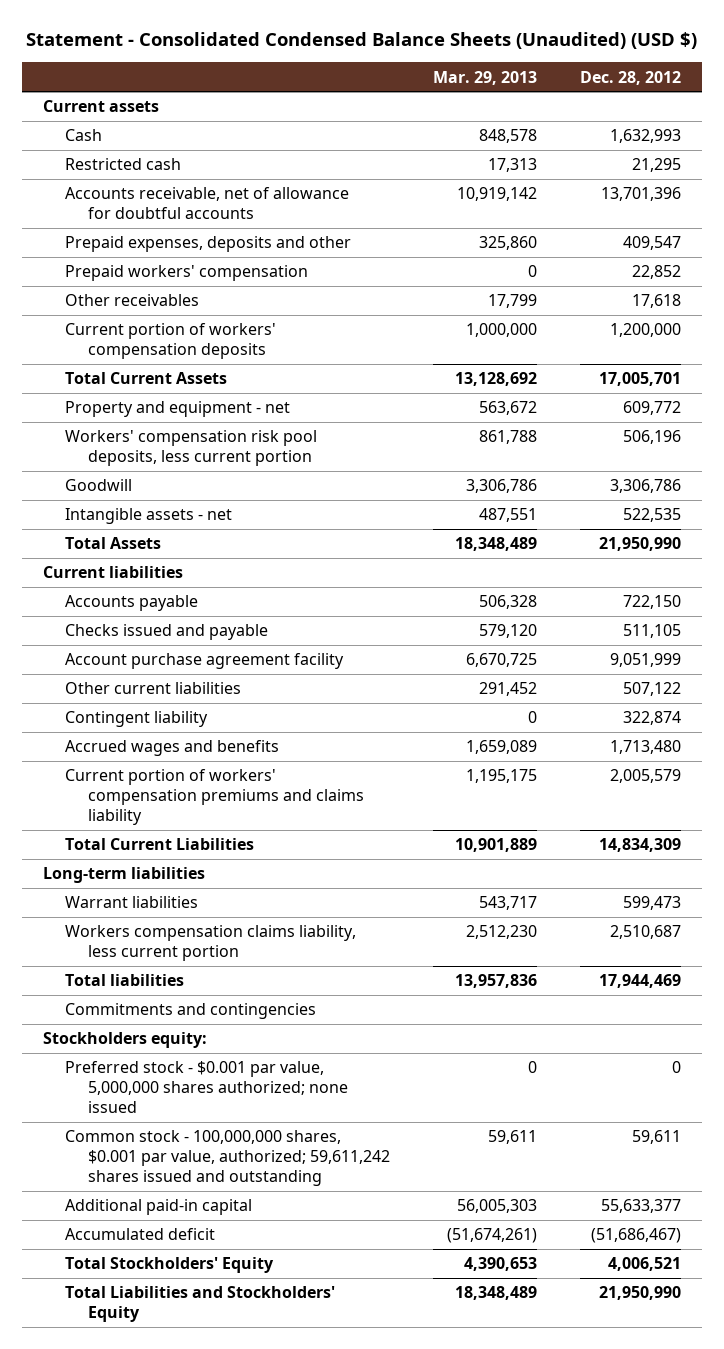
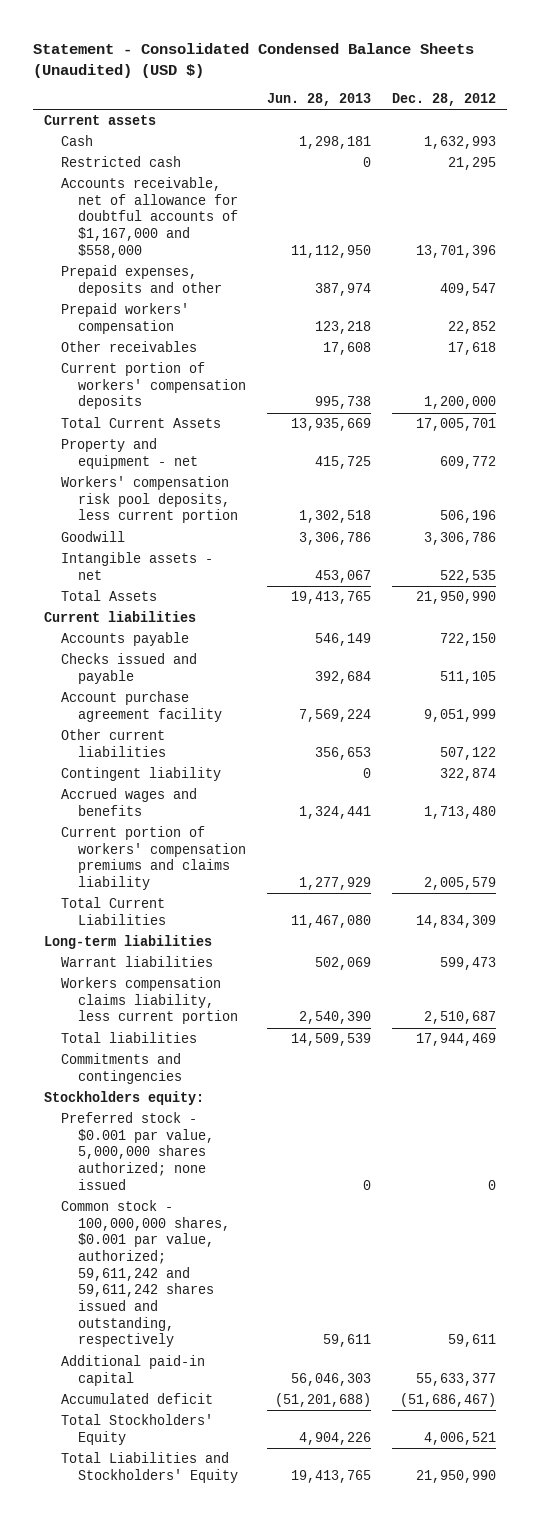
[432,70,537,85] Mar. 29, 2013 -> none
none -> [267,93,372,107] Jun. 28, 2013
[65,187,350,220] Accounts receivable, net of allowance for doubtful accounts -> [60,177,238,258] Accounts receivable, net of allowance for doubtful accounts of $1,167,000 and $558,000
[65,1130,390,1186] Common stock - 100,000,000 shares, $0.001 par value, authorized; 59,611,242 shares issued and outstanding -> [60,1200,230,1348] Common stock - 100,000,000 shares, $0.001 par value, authorized; 59,611,242 and 59,611,242 shares issued and outstanding, respectively

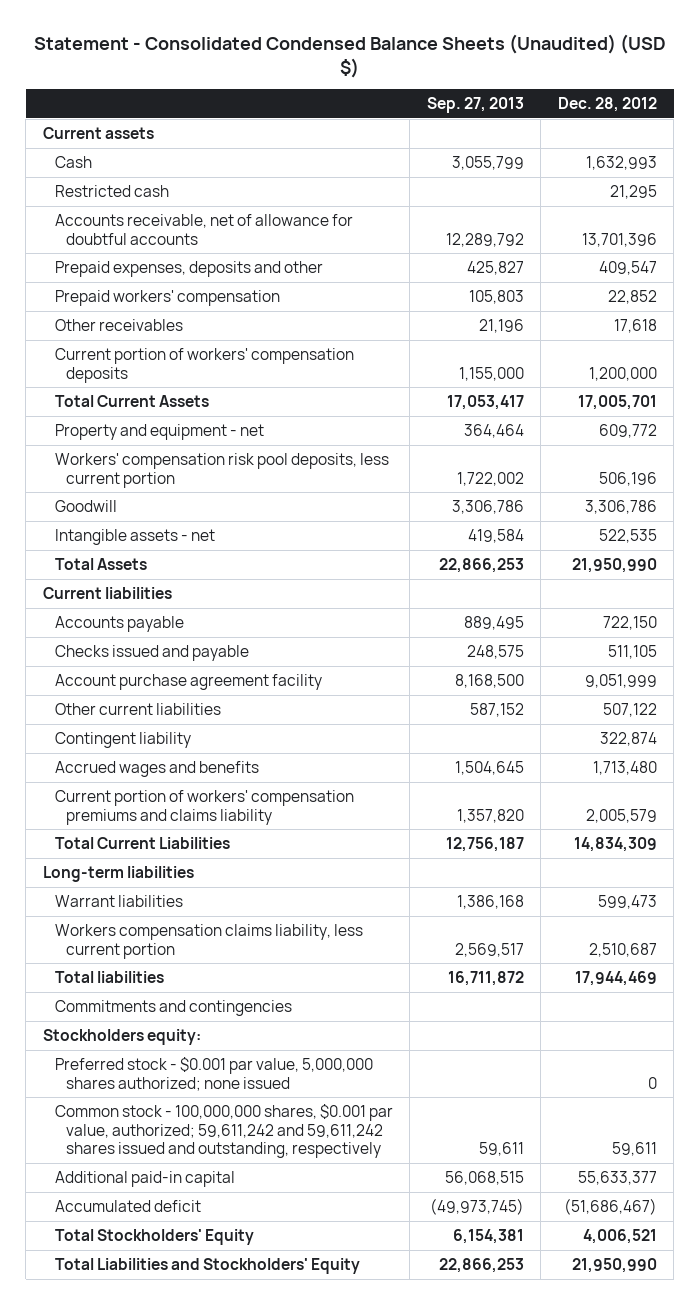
[267,93,372,107] Jun. 28, 2013 -> none
none -> [426,97,524,114] Sep. 27, 2013
[60,177,238,258] Accounts receivable, net of allowance for doubtful accounts of $1,167,000 and $558,000 -> [54,214,353,245] Accounts receivable, net of allowance for doubtful accounts

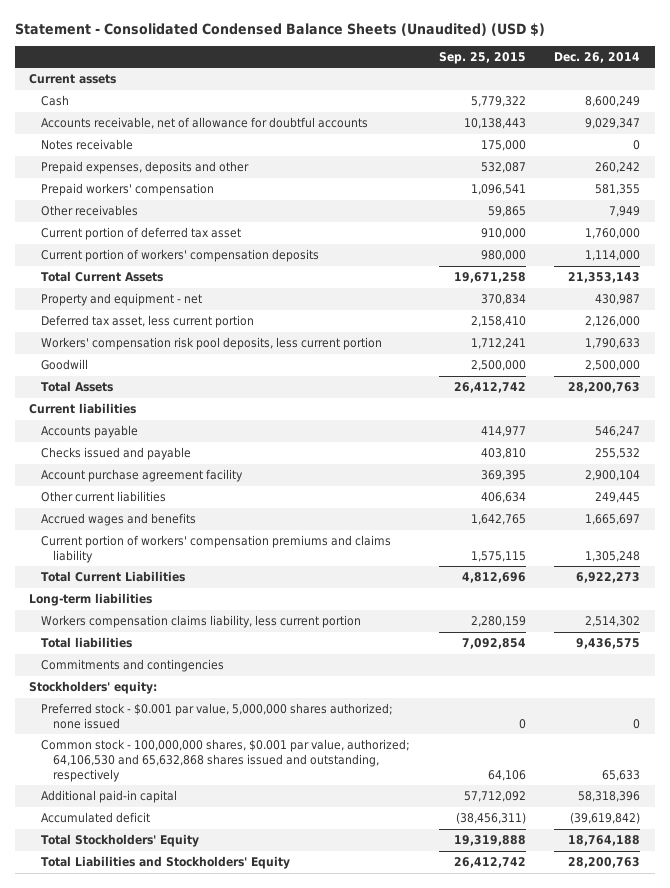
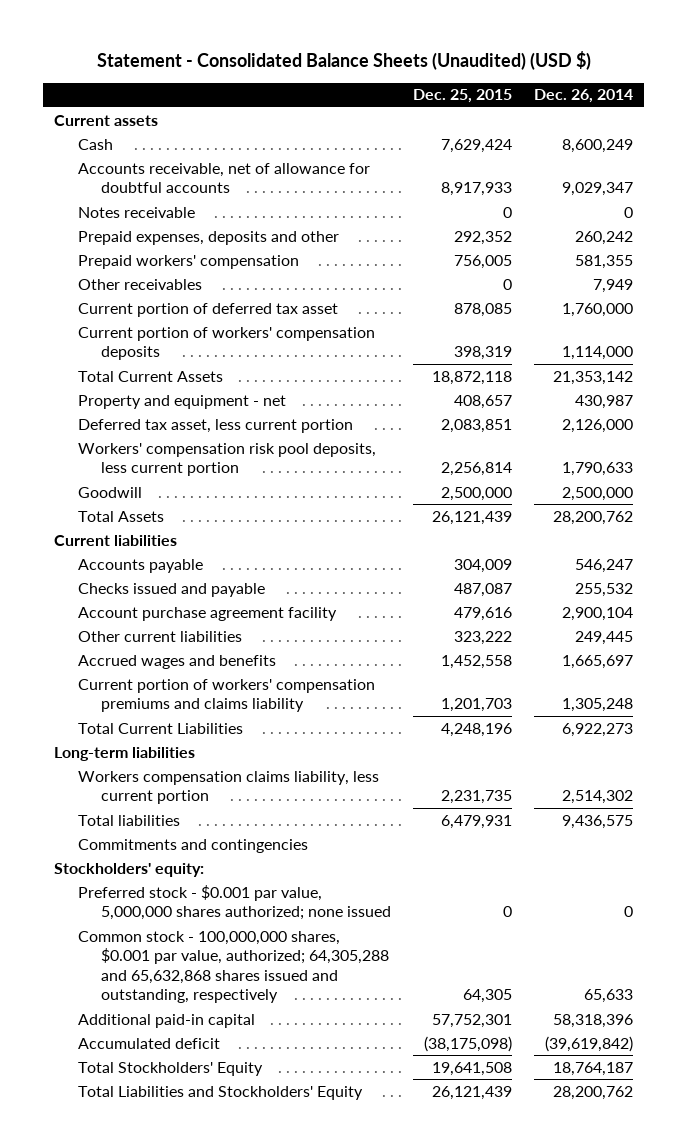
[15,22,546,37] Statement - Consolidated Condensed Balance Sheets (Unaudited) (USD $) -> [96,51,591,71] Statement - Consolidated Balance Sheets (Unaudited) (USD $)
[438,51,526,64] Sep. 25, 2015 -> none
none -> [412,89,512,104] Dec. 25, 2015
[568,272,641,284] 21,353,143 -> [552,370,633,385] 21,353,142
[568,382,641,394] 28,200,763 -> [552,510,633,525] 28,200,762
[41,739,411,782] Common stock - 100,000,000 shares, $0.001 par value, authorized; 64,106,530 and 65,632,868 shares issued and outstanding, respectively -> [77,930,390,1004] Common stock - 100,000,000 shares, $0.001 par value, authorized; 64,305,288 and 65,632,868 shares issued and outstanding, respectively
[568,835,641,847] 18,764,188 -> [552,1061,633,1076] 18,764,187
[568,857,641,869] 28,200,763 -> [552,1085,633,1100] 28,200,762

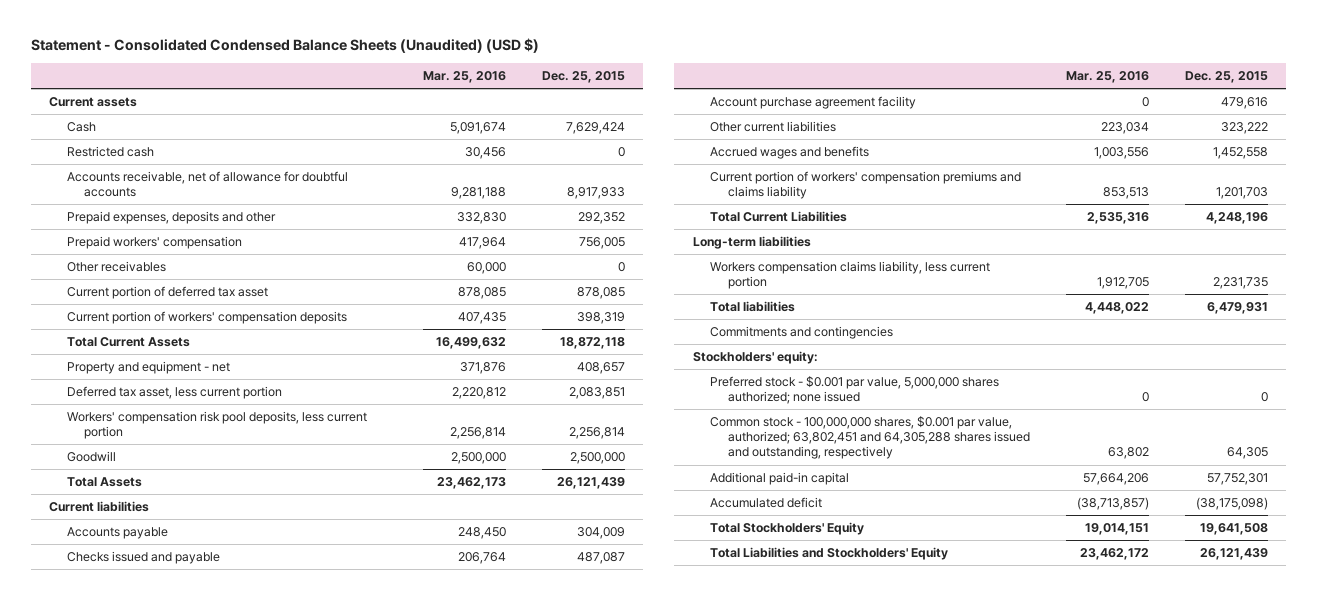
[96,51,591,71] Statement - Consolidated Balance Sheets (Unaudited) (USD $) -> [30,38,539,54] Statement - Consolidated Condensed Balance Sheets (Unaudited) (USD $)
[533,89,633,104] Dec. 26, 2014 -> none
none -> [422,70,506,83] Mar. 25, 2016
none -> [66,146,154,158] Restricted cash
[77,206,195,218] Notes receivable -> none
[77,930,390,1004] Common stock - 100,000,000 shares, $0.001 par value, authorized; 64,305,288 and 65,632,868 shares issued and outstanding, respectively -> [710,416,1030,460] Common stock - 100,000,000 shares, $0.001 par value, authorized; 63,802,451 and 64,305,288 shares issued and outstanding, respectively

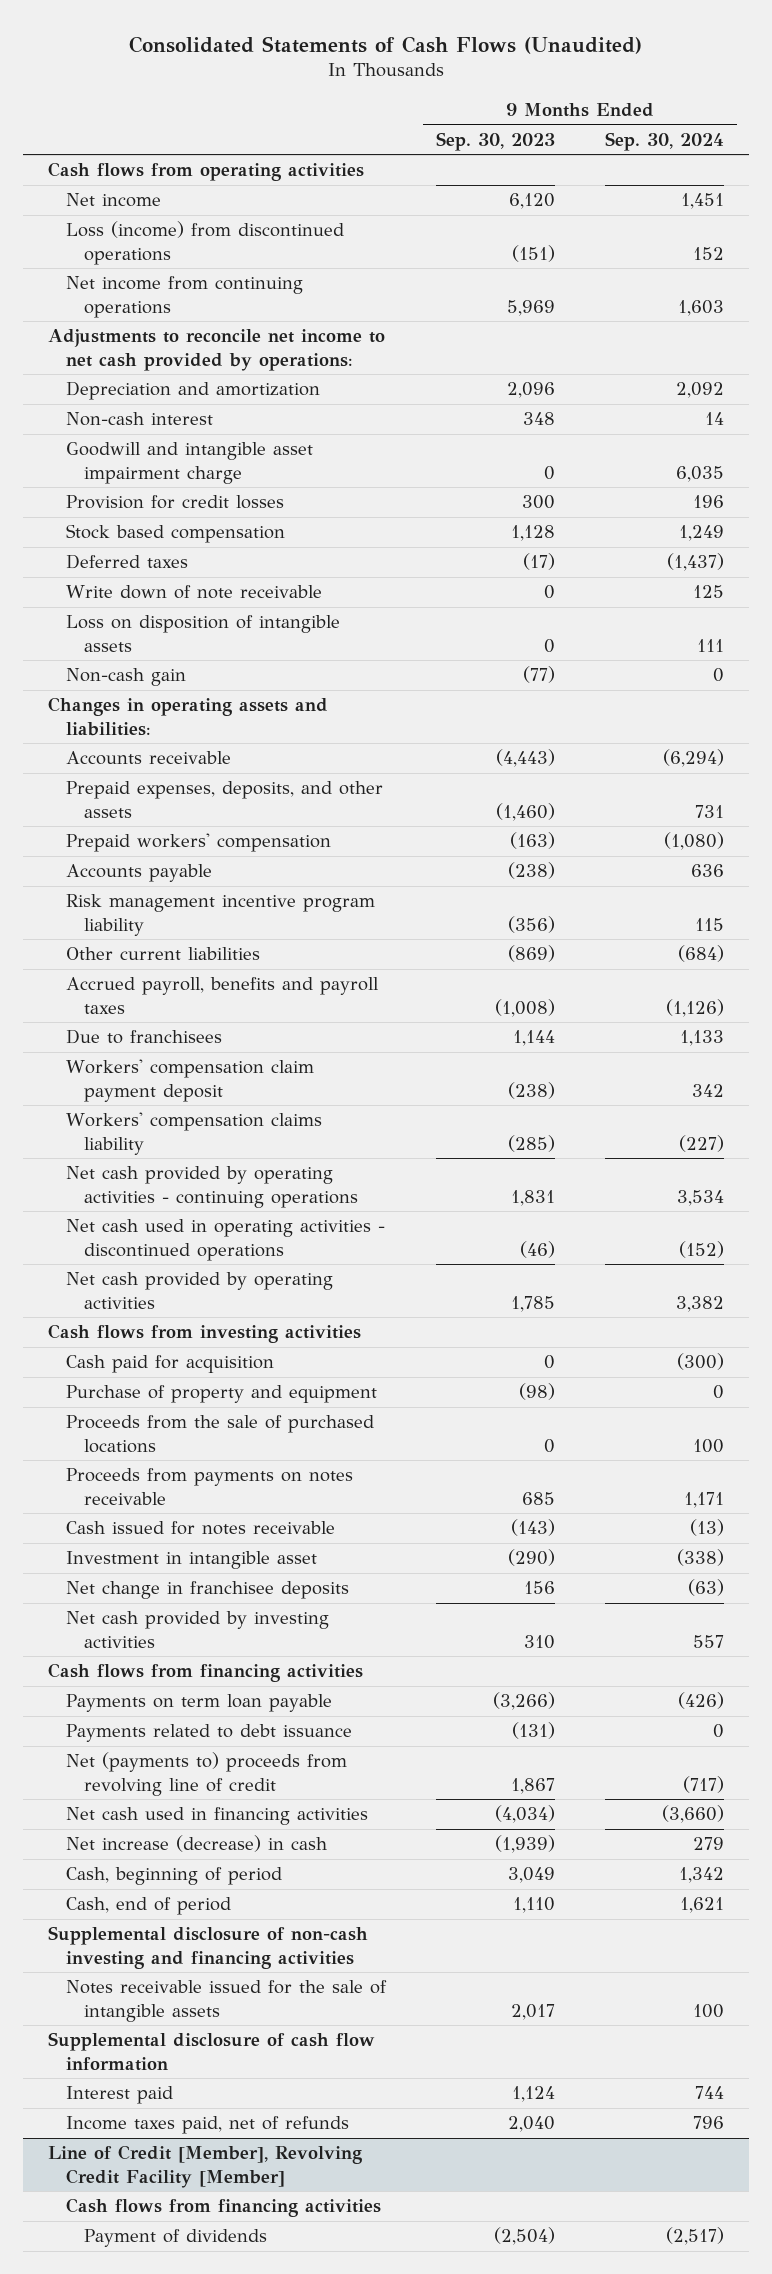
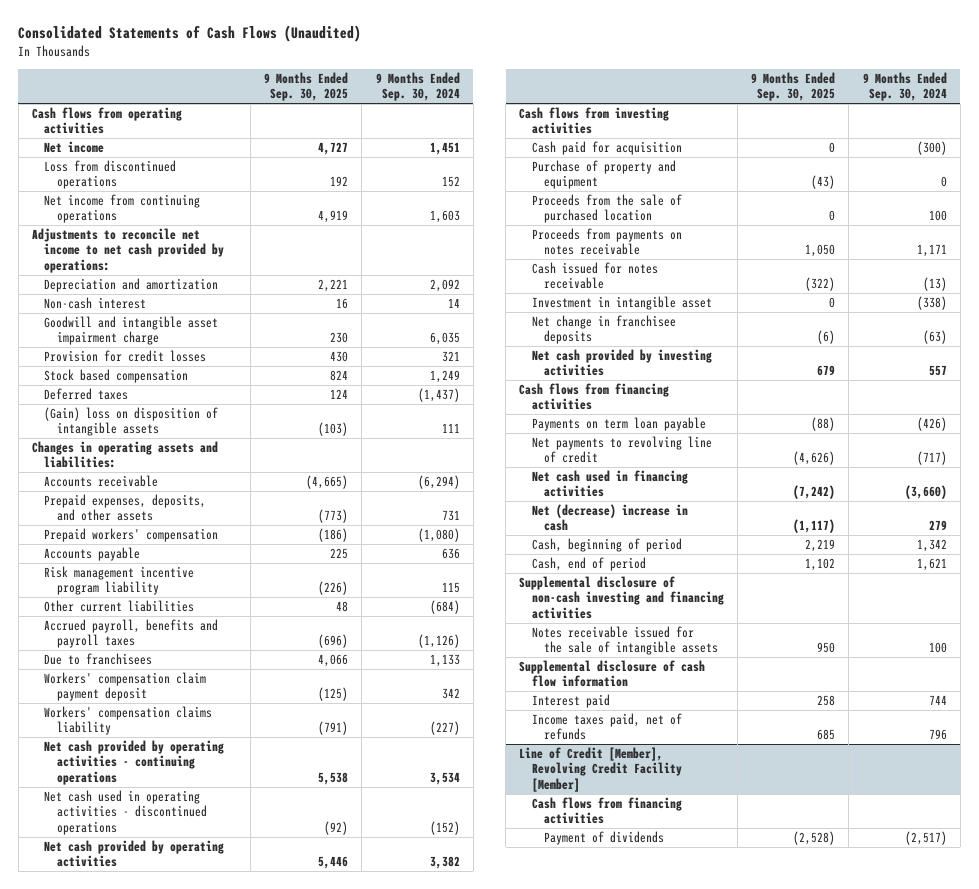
[435,131,555,151] Sep. 30, 2023 -> none
none -> [264,71,349,102] 9 Months Ended Sep. 30, 2025
[65,221,344,265] Loss (income) from discontinued operations -> [44,160,177,190] Loss from discontinued operations
[693,495,725,509] 196 -> [441,351,460,363] 321
[65,585,322,600] Write down of note receivable -> none
[65,668,186,687] Non-cash gain -> none
[65,615,340,652] Loss on disposition of intangible assets -> [44,407,219,437] (Gain) loss on disposition of intangible assets
[65,1415,374,1453] Proceeds from the sale of purchased locations -> [531,194,682,224] Proceeds from the sale of purchased location
[65,1724,352,1743] Payments related to debt issuance -> none
[65,1752,347,1796] Net (payments to) proceeds from revolving line of credit -> [531,436,712,464] Net payments to revolving line of credit
[65,1835,327,1853] Net increase (decrease) in cash -> [531,504,688,532] Net (decrease) increase in cash

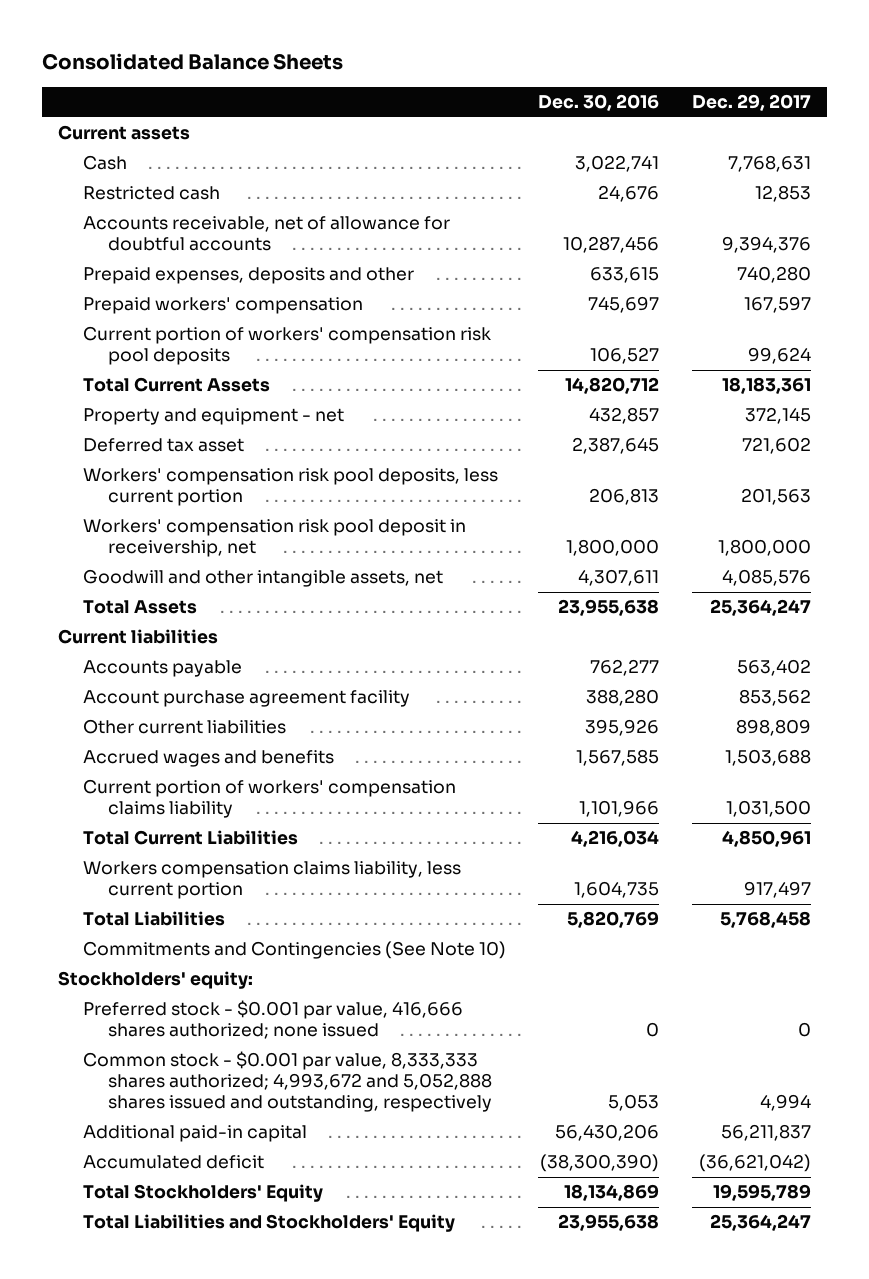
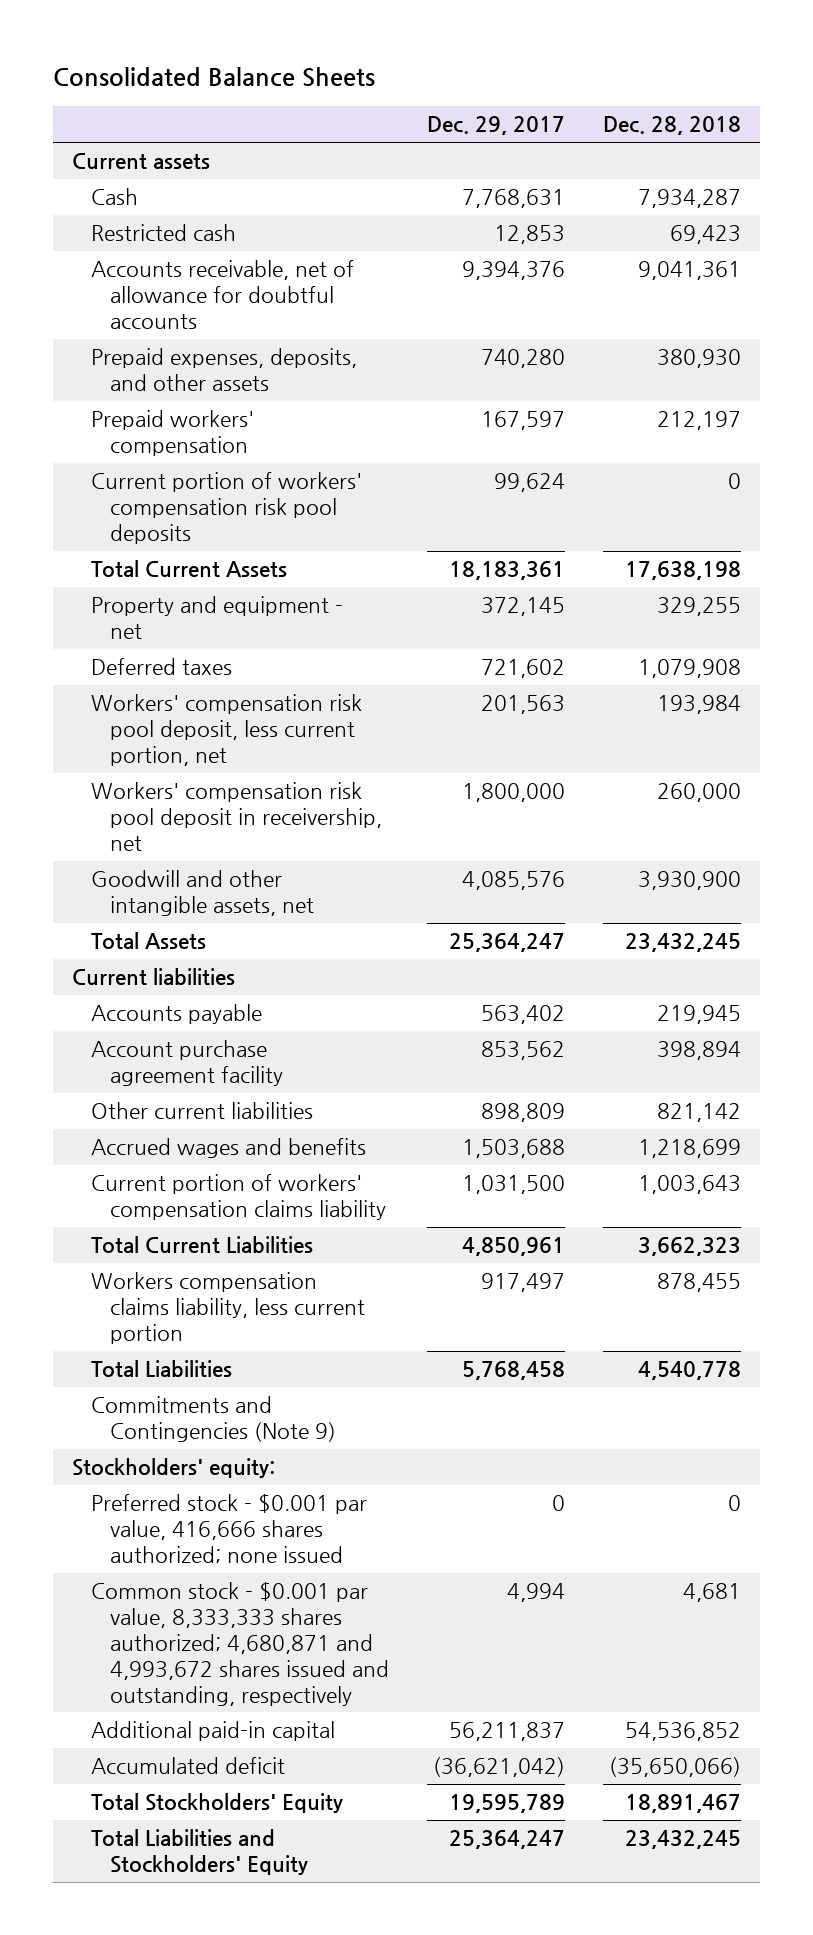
[538,94,660,112] Dec. 30, 2016 -> none
none -> [603,116,742,136] Dec. 28, 2018
[83,267,415,285] Prepaid expenses, deposits and other -> [90,348,357,392] Prepaid expenses, deposits, and other assets
[83,438,245,453] Deferred tax asset -> [90,658,232,676] Deferred taxes
[83,468,499,507] Workers' compensation risk pool deposits, less current portion -> [90,694,362,766] Workers' compensation risk pool deposit, less current portion, net
[83,941,507,960] Commitments and Contingencies (See Note 10) -> [90,1396,337,1443] Commitments and Contingencies (Note 9)
[83,1051,493,1112] Common stock - $0.001 par value, 8,333,333 shares authorized; 4,993,672 and 5,052,888 shares issued and outstanding, respectively -> [90,1582,390,1706] Common stock - $0.001 par value, 8,333,333 shares authorized; 4,680,871 and 4,993,672 shares issued and outstanding, respectively

